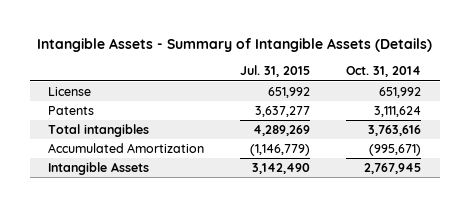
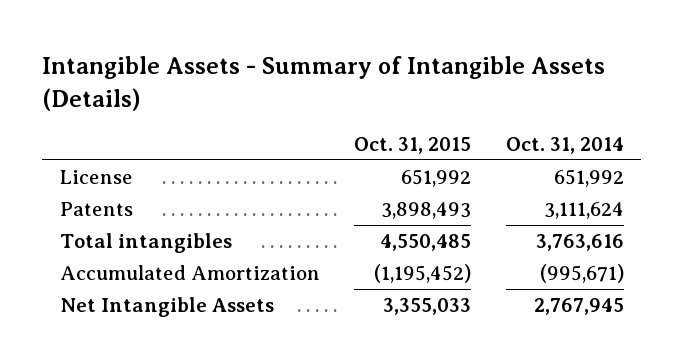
[240,65,311,78] Jul. 31, 2015 -> none
none -> [354,136,472,154] Oct. 31, 2015
[47,162,149,176] Intangible Assets -> [59,297,274,318] Net Intangible Assets

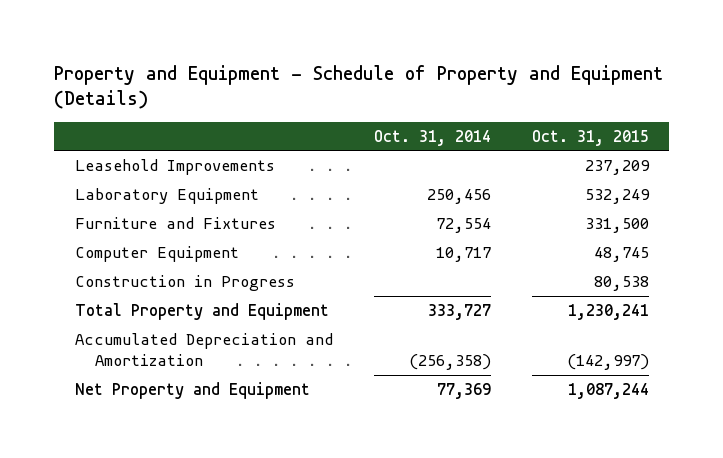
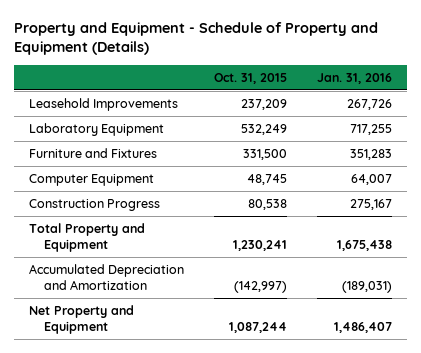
[373,129,491,146] Oct. 31, 2014 -> none
none -> [317,72,393,84] Jan. 31, 2016
[74,275,295,292] Construction in Progress -> [28,198,160,211] Construction Progress

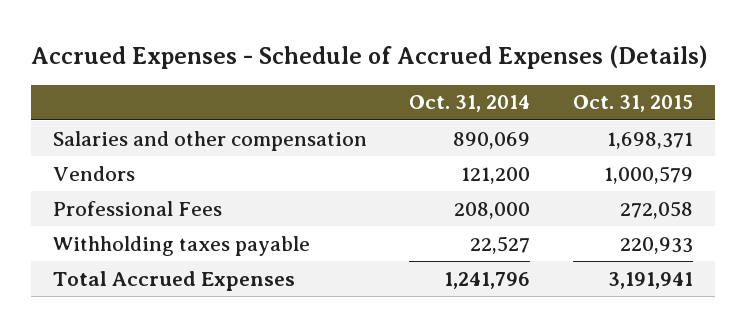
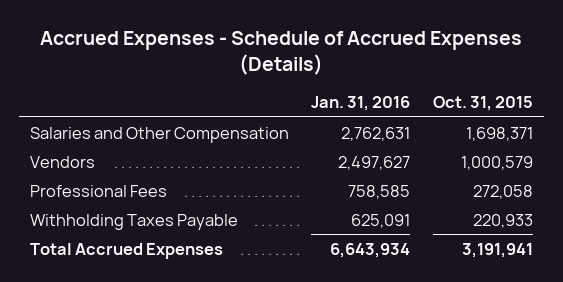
[409,95,531,113] Oct. 31, 2014 -> none
none -> [311,96,411,112] Jan. 31, 2016
[52,130,367,151] Salaries and other compensation -> [30,126,290,143] Salaries and Other Compensation
[52,235,310,256] Withholding taxes payable -> [30,213,239,230] Withholding Taxes Payable

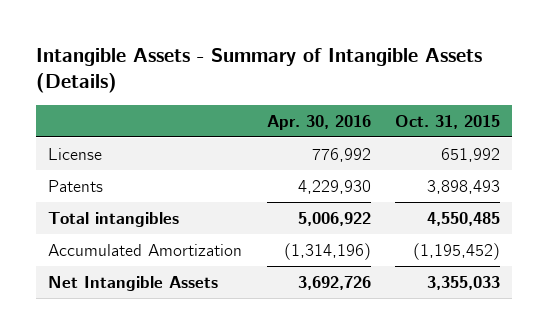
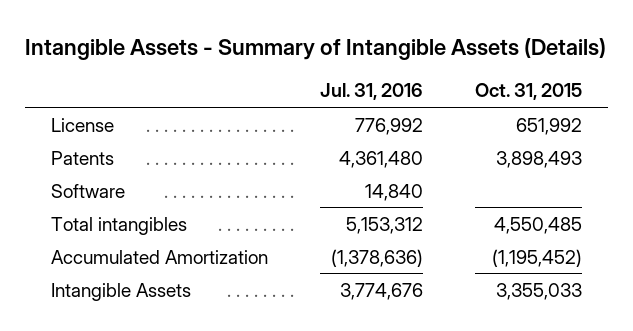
[266,114,371,130] Apr. 30, 2016 -> none
none -> [320,83,424,101] Jul. 31, 2016
none -> [51,183,126,198] Software
[47,275,218,291] Net Intangible Assets -> [51,282,192,301] Intangible Assets

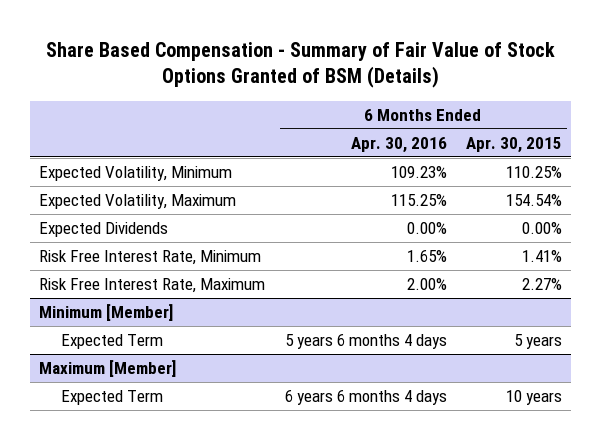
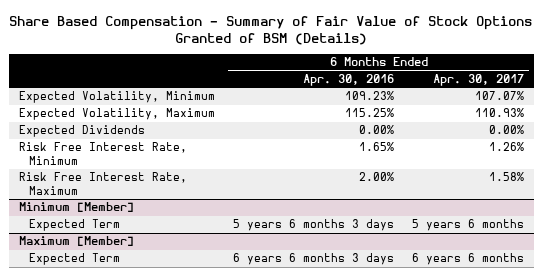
[465,137,562,154] Apr. 30, 2015 -> none
none -> [433,74,525,87] Apr. 30, 2017
[284,334,447,350] 5 years 6 months 4 days -> [232,219,394,232] 5 years 6 months 3 days
[284,390,447,406] 6 years 6 months 4 days -> [232,253,394,266] 6 years 6 months 3 days

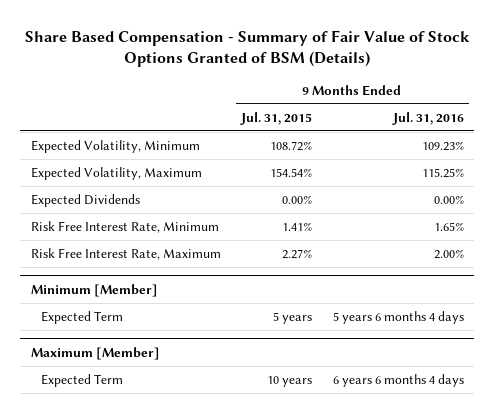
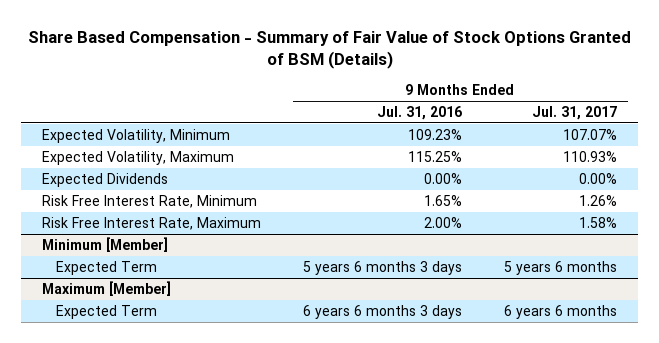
[240,111,313,125] Jul. 31, 2015 -> none
none -> [532,105,618,120] Jul. 31, 2017
[332,310,464,324] 5 years 6 months 4 days -> [303,260,463,275] 5 years 6 months 3 days
[332,373,464,387] 6 years 6 months 4 days -> [303,304,463,319] 6 years 6 months 3 days

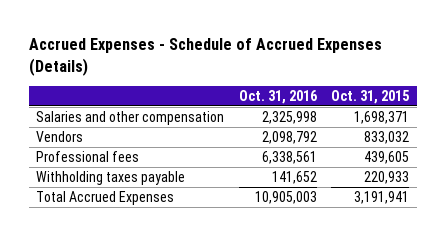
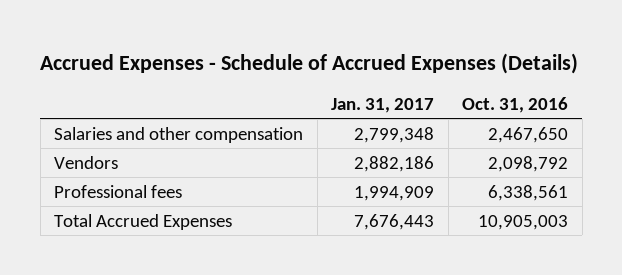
[331,89,410,104] Oct. 31, 2015 -> none
none -> [331,97,435,113] Jan. 31, 2017
[261,110,317,124] 2,325,998 -> [488,126,569,143] 2,467,650
[36,170,186,185] Withholding taxes payable -> none

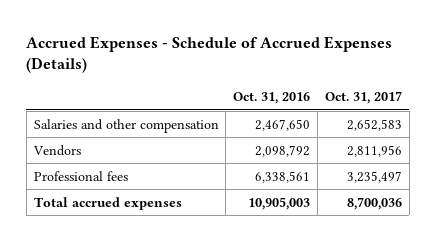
[331,97,435,113] Jan. 31, 2017 -> none
none -> [325,90,403,104] Oct. 31, 2017
[54,213,233,230] Total Accrued Expenses -> [33,196,182,210] Total accrued expenses

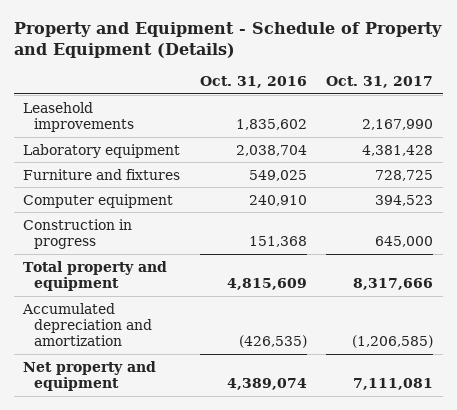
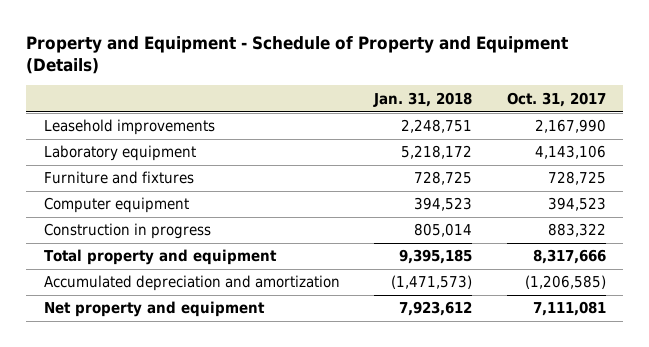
[199,76,307,89] Oct. 31, 2016 -> none
none -> [373,91,473,107] Jan. 31, 2018
[362,144,434,156] 4,381,428 -> [534,145,606,160] 4,143,106
[375,235,434,247] 645,000 -> [547,223,606,238] 883,322

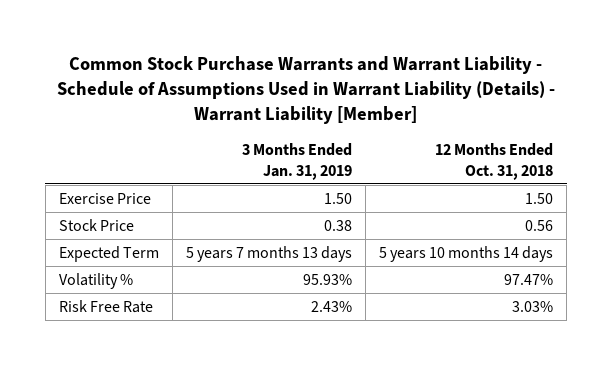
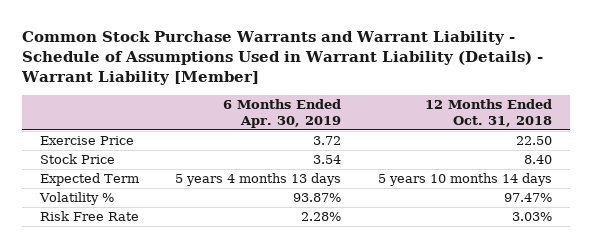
[241,143,352,180] 3 Months Ended Jan. 31, 2019 -> none
none -> [223,99,342,128] 6 Months Ended Apr. 30, 2019
[525,192,554,204] 1.50 -> [515,136,552,146] 22.50
[525,219,554,231] 0.56 -> [523,155,552,165] 8.40

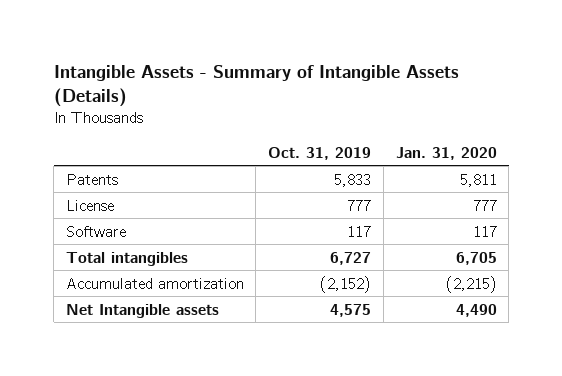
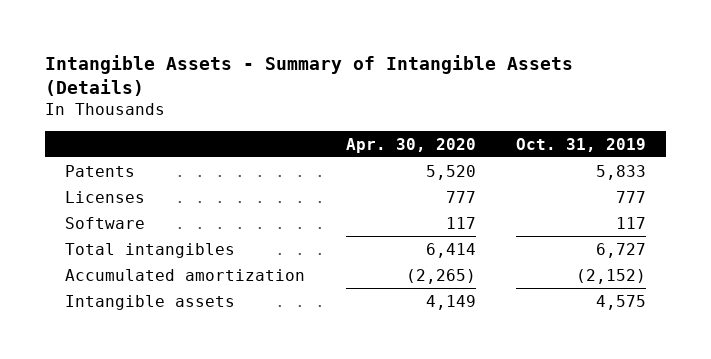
[395,146,497,160] Jan. 31, 2020 -> none
none -> [345,137,476,153] Apr. 30, 2020
[65,199,114,211] License -> [65,190,146,203] Licenses
[65,303,219,318] Net Intangible assets -> [65,294,236,310] Intangible assets

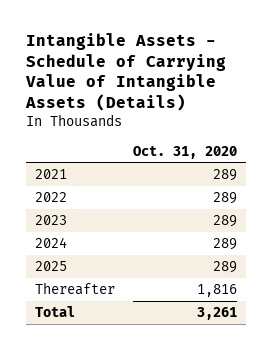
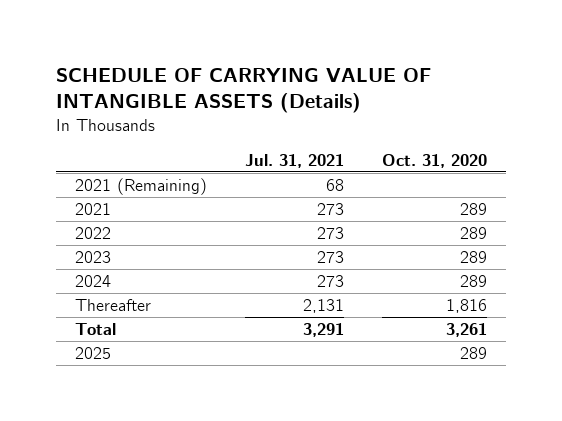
[24,33,226,112] Intangible Assets - Schedule of Carrying Value of Intangible Assets (Details) -> [55,68,431,114] SCHEDULE OF CARRYING VALUE OF INTANGIBLE ASSETS (Details)
none -> [245,153,345,168] Jul. 31, 2021
none -> [74,177,207,195] 2021 (Remaining)
[34,261,67,272] 2025 -> [74,346,111,359] 2025

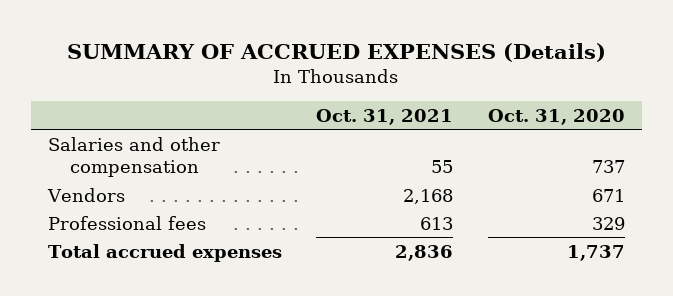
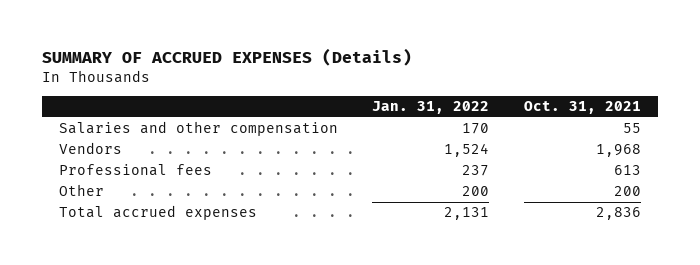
[487,108,625,125] Oct. 31, 2020 -> none
none -> [372,101,490,115] Jan. 31, 2022
[403,188,454,204] 2,168 -> [595,144,641,158] 1,968
none -> [58,184,104,197] Other

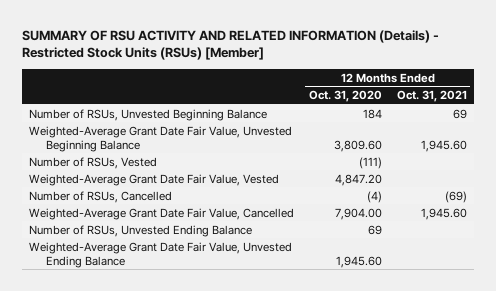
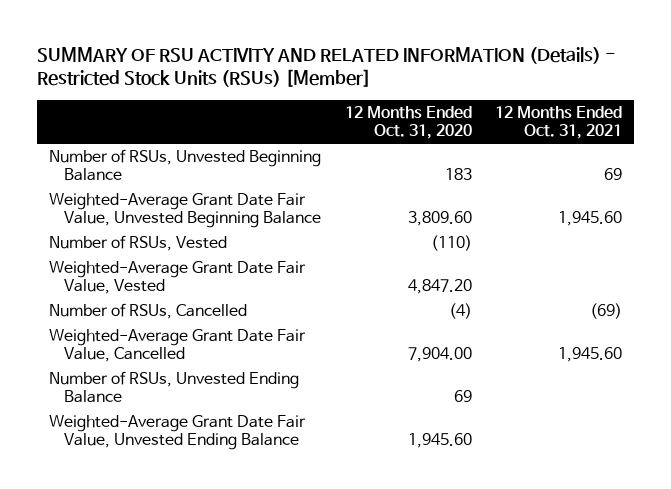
[362,108,382,119] 184 -> [444,168,472,181] 183
[358,156,382,169] (111) -> [430,235,472,252] (110)

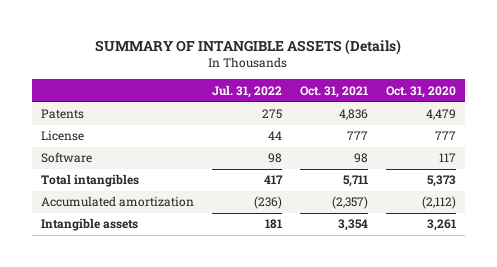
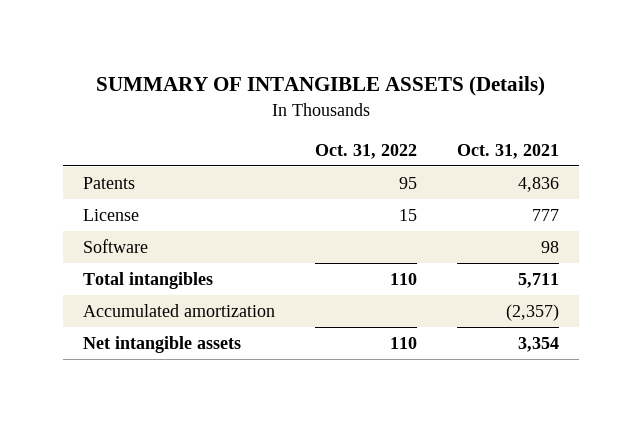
[211,84,282,98] Jul. 31, 2022 -> none
[386,85,457,98] Oct. 31, 2020 -> none
none -> [315,143,418,159] Oct. 31, 2022
[40,218,138,232] Intangible assets -> [83,335,242,353] Net intangible assets

